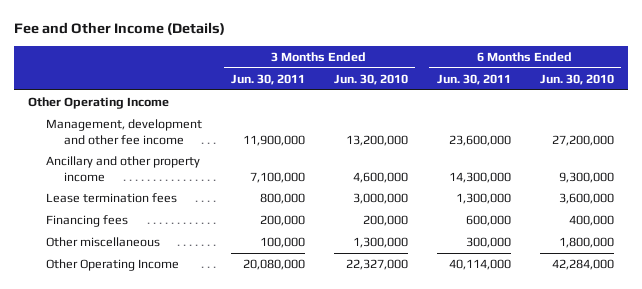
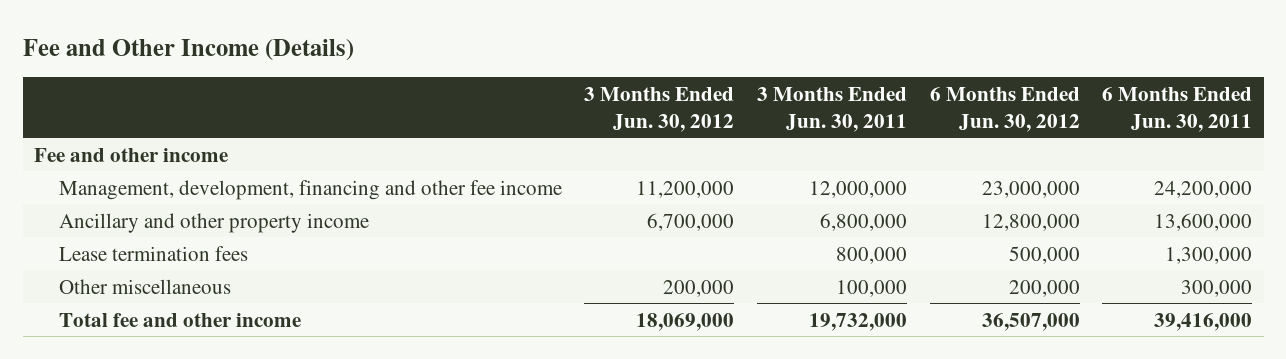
[333,73,408,85] Jun. 30, 2010 -> none
[539,73,614,85] Jun. 30, 2010 -> none
none -> [584,86,735,132] 3 Months Ended Jun. 30, 2012
none -> [929,86,1080,132] 6 Months Ended Jun. 30, 2012
[28,96,170,109] Other Operating Income -> [34,147,229,162] Fee and other income
[46,118,203,145] Management, development and other fee income -> [58,179,562,200] Management, development, financing and other fee income
[242,134,305,146] 11,900,000 -> [809,180,908,198] 12,000,000
[448,134,511,146] 23,600,000 -> [1154,180,1253,198] 24,200,000
[249,171,305,183] 7,100,000 -> [820,212,908,231] 6,800,000
[448,171,511,183] 14,300,000 -> [1154,212,1253,231] 13,600,000
[46,214,129,227] Financing fees -> none
[46,258,180,271] Other Operating Income -> [58,312,301,327] Total fee and other income
[242,258,305,270] 20,080,000 -> [809,312,908,331] 19,732,000
[448,258,511,270] 40,114,000 -> [1154,312,1253,331] 39,416,000

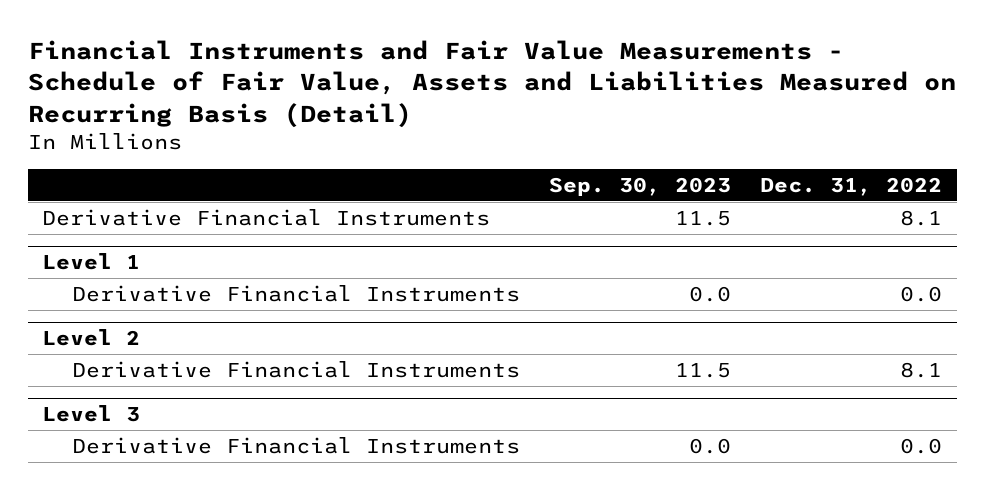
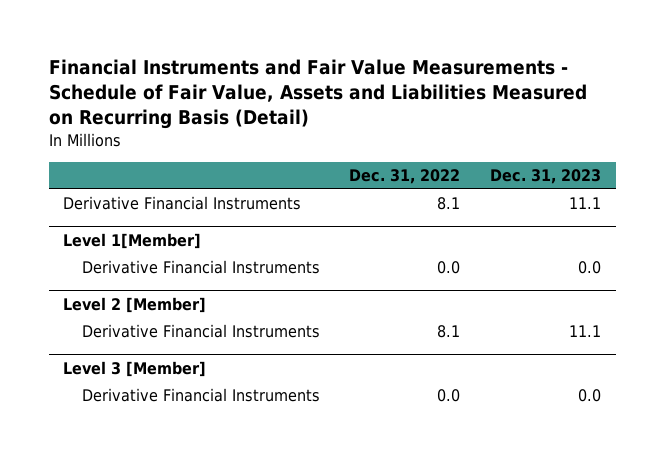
[549,176,732,196] Sep. 30, 2023 -> none
none -> [489,169,601,185] Dec. 31, 2023
[42,253,141,271] Level 1 -> [63,233,202,250] Level 1[Member]
[42,329,141,347] Level 2 -> [63,297,207,314] Level 2 [Member]
[42,405,141,423] Level 3 -> [63,361,207,378] Level 3 [Member]

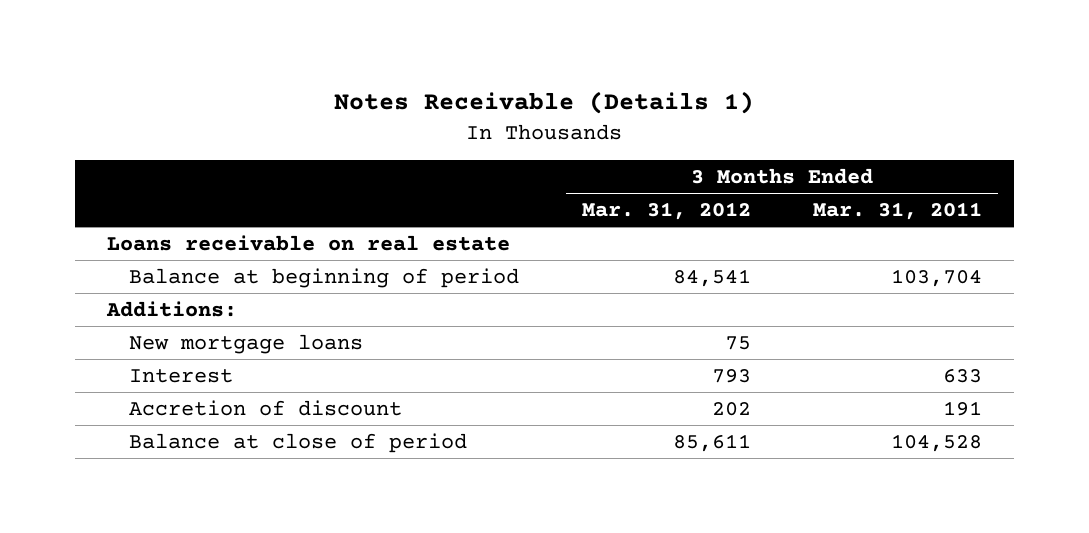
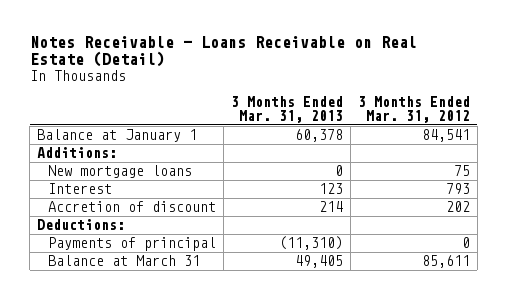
[334,91,755,115] Notes Receivable (Details 1) -> [29,35,417,68] Notes Receivable - Loans Receivable on Real Estate (Detail)
[813,201,983,220] Mar. 31, 2011 -> none
none -> [231,95,344,123] 3 Months Ended Mar. 31, 2013
[106,234,510,251] Loans receivable on real estate -> none
[128,267,519,288] Balance at beginning of period -> [37,129,198,143] Balance at January 1
none -> [37,219,126,231] Deductions:
none -> [48,237,217,252] Payments of principal
[128,432,467,453] Balance at close of period -> [48,255,201,267] Balance at March 31

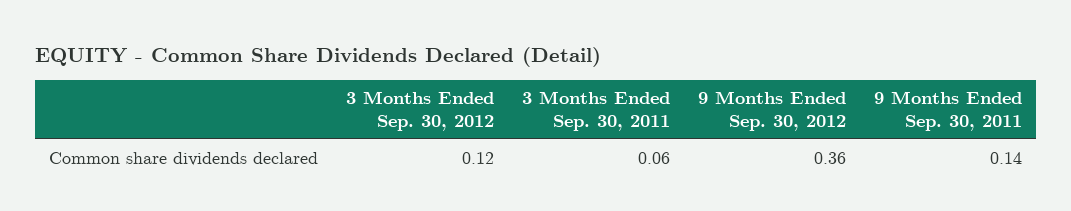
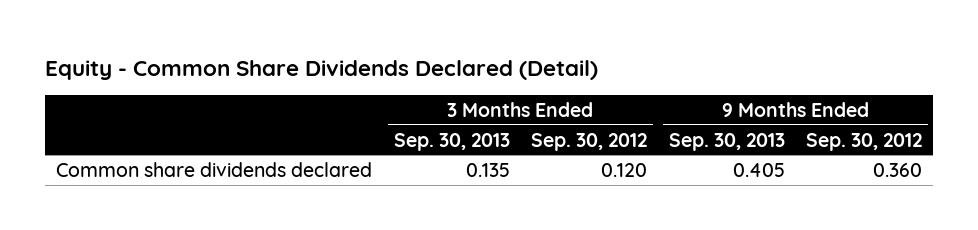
[35,47,602,68] EQUITY - Common Share Dividends Declared (Detail) -> [45,59,599,80] Equity - Common Share Dividends Declared (Detail)
[522,91,671,131] 3 Months Ended Sep. 30, 2011 -> none
[874,91,1023,131] 9 Months Ended Sep. 30, 2011 -> none
none -> [393,132,510,151] Sep. 30, 2013
none -> [668,132,785,151] Sep. 30, 2013
[462,152,495,165] 0.12 -> [601,162,648,177] 0.120
[814,152,847,165] 0.36 -> [873,162,923,177] 0.360

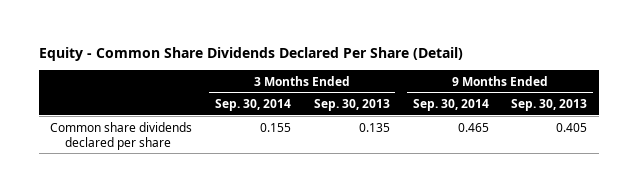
[45,59,599,80] Equity - Common Share Dividends Declared (Detail) -> [38,46,463,61] Equity - Common Share Dividends Declared Per Share (Detail)
[531,132,648,151] Sep. 30, 2012 -> none
[806,132,923,151] Sep. 30, 2012 -> none
none -> [214,99,291,112] Sep. 30, 2014
none -> [412,99,489,112] Sep. 30, 2014
[56,161,373,177] Common share dividends declared -> [50,121,193,150] Common share dividends declared per share

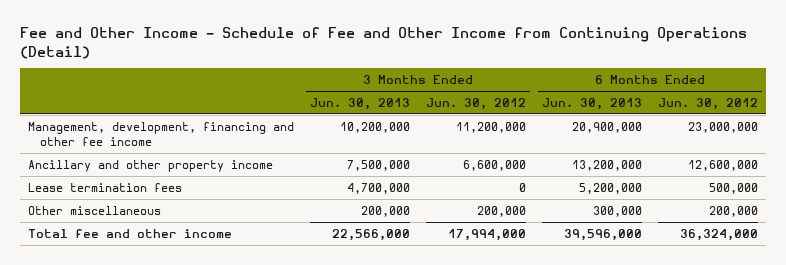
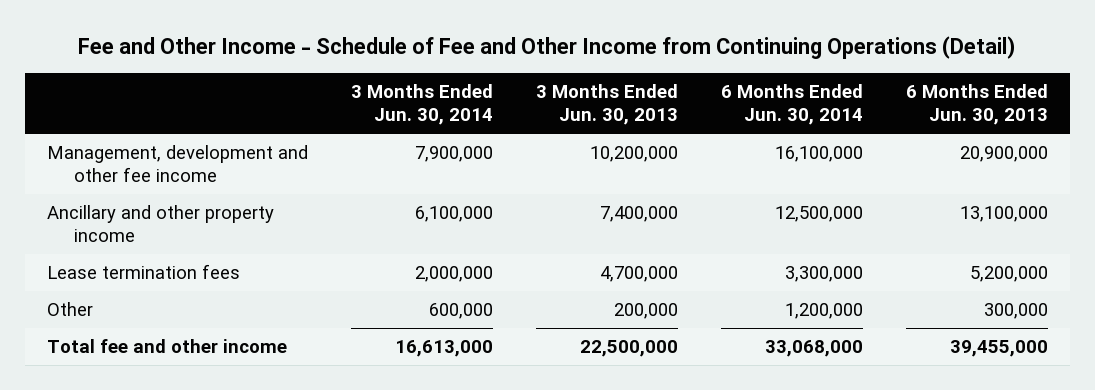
[426,97,527,110] Jun. 30, 2012 -> none
[657,97,758,110] Jun. 30, 2012 -> none
none -> [350,84,493,126] 3 Months Ended Jun. 30, 2014
none -> [720,84,863,126] 6 Months Ended Jun. 30, 2014
[28,121,295,146] Management, development, financing and other fee income -> [46,145,308,183] Management, development and other fee income
[347,159,411,171] 7,500,000 -> [599,206,678,223] 7,400,000
[571,159,642,171] 13,200,000 -> [959,206,1048,223] 13,100,000
[28,205,162,215] Other miscellaneous -> [46,302,93,317] Other
[332,228,411,241] 22,566,000 -> [579,340,678,358] 22,500,000
[563,228,642,241] 39,596,000 -> [949,340,1048,358] 39,455,000

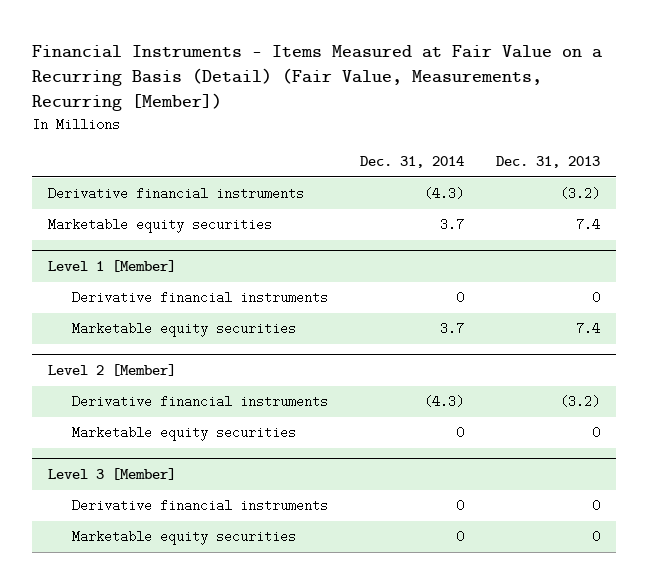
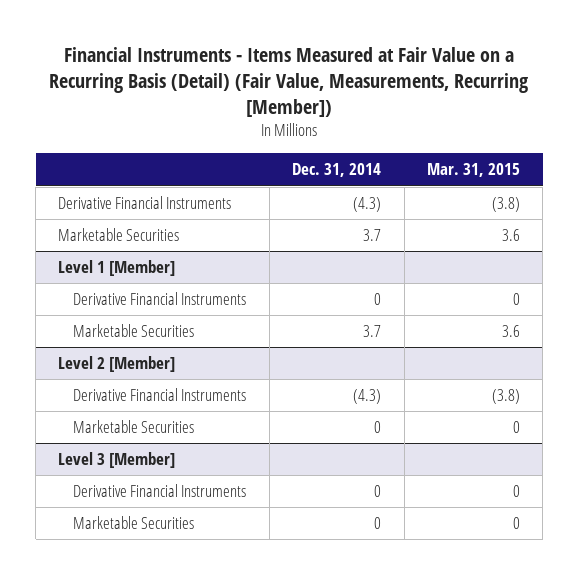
[495,156,600,169] Dec. 31, 2013 -> none
none -> [427,163,521,178] Mar. 31, 2015
[47,187,304,201] Derivative financial instruments -> [58,196,232,210] Derivative Financial Instruments
[47,218,272,234] Marketable equity securities -> [58,228,180,242] Marketable Securities
[72,291,329,305] Derivative financial instruments -> [73,292,247,306] Derivative Financial Instruments
[72,322,297,338] Marketable equity securities -> [73,324,195,338] Marketable Securities
[72,395,329,409] Derivative financial instruments -> [73,388,247,402] Derivative Financial Instruments
[72,426,297,442] Marketable equity securities -> [73,420,195,434] Marketable Securities
[72,499,329,513] Derivative financial instruments -> [73,484,247,498] Derivative Financial Instruments
[72,530,297,546] Marketable equity securities -> [73,516,195,530] Marketable Securities

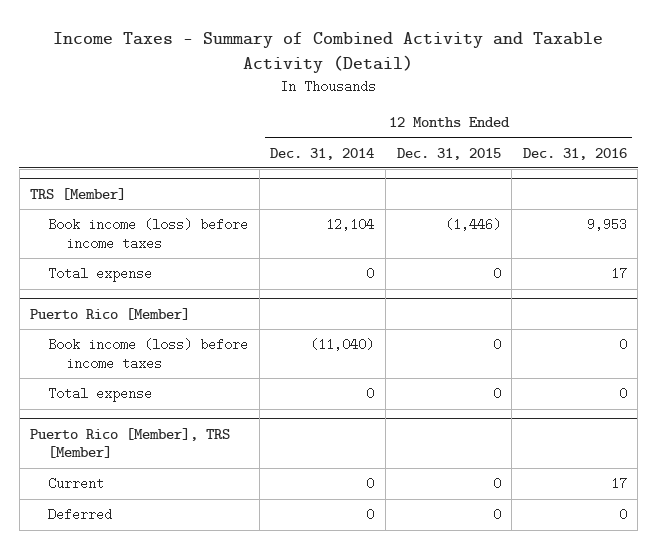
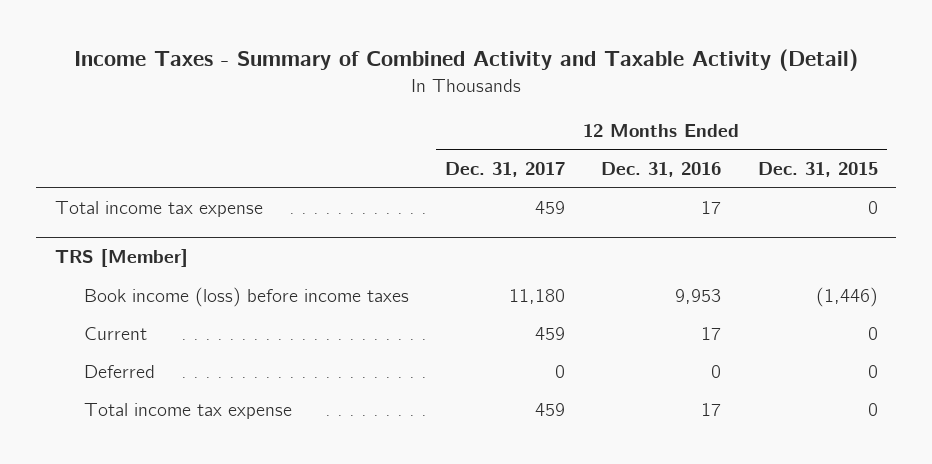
[270,147,375,160] Dec. 31, 2014 -> none
none -> [445,161,566,177] Dec. 31, 2017
none -> [54,200,263,217] Total income tax expense
[48,267,153,283] Total expense -> none
[30,307,191,320] Puerto Rico [Member] -> none
[48,338,249,370] Book income (loss) before income taxes -> none
[48,387,153,403] Total expense -> none
[30,427,231,459] Puerto Rico [Member], TRS [Member] -> none
none -> [83,402,292,419] Total income tax expense

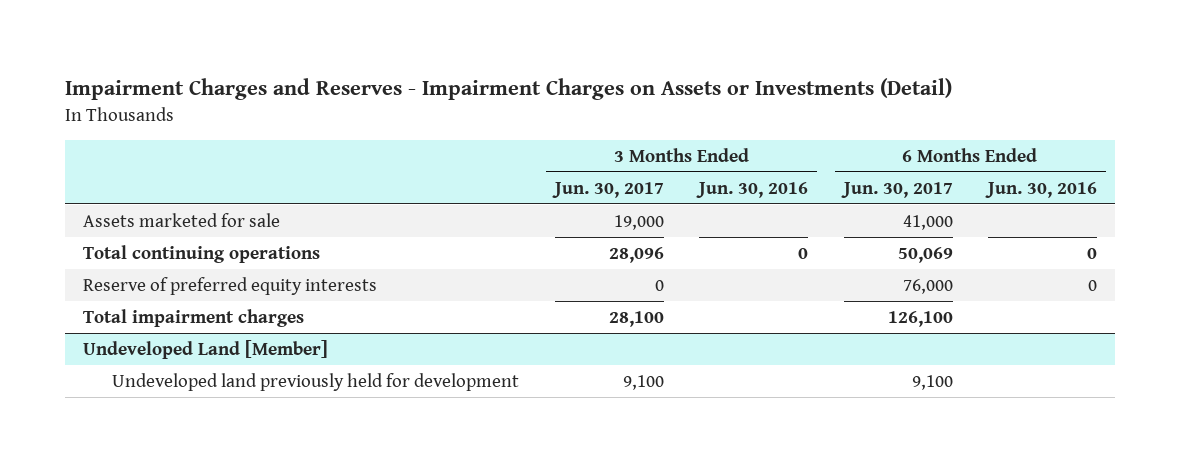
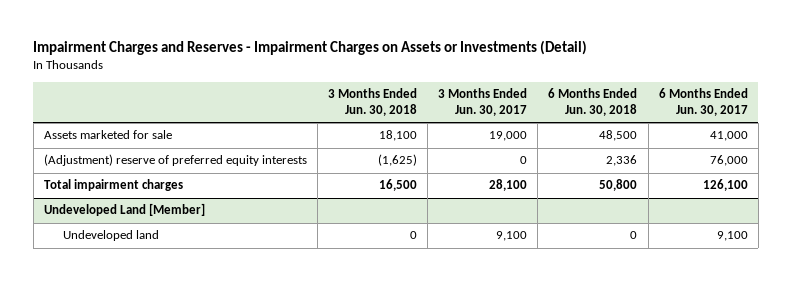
[696,181,809,198] Jun. 30, 2016 -> none
[985,181,1098,198] Jun. 30, 2016 -> none
none -> [327,87,417,116] 3 Months Ended Jun. 30, 2018
none -> [548,87,638,116] 6 Months Ended Jun. 30, 2018
[82,244,320,263] Total continuing operations -> none
[82,276,377,295] Reserve of preferred equity interests -> [43,154,307,167] (Adjustment) reserve of preferred equity interests
[112,372,520,391] Undeveloped land previously held for development -> [63,230,160,242] Undeveloped land

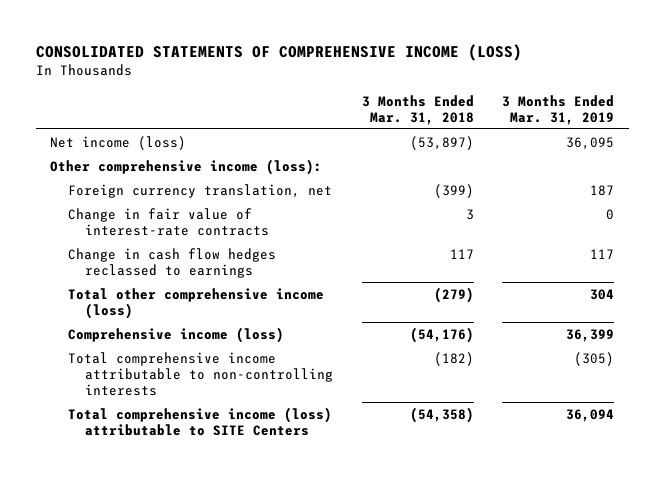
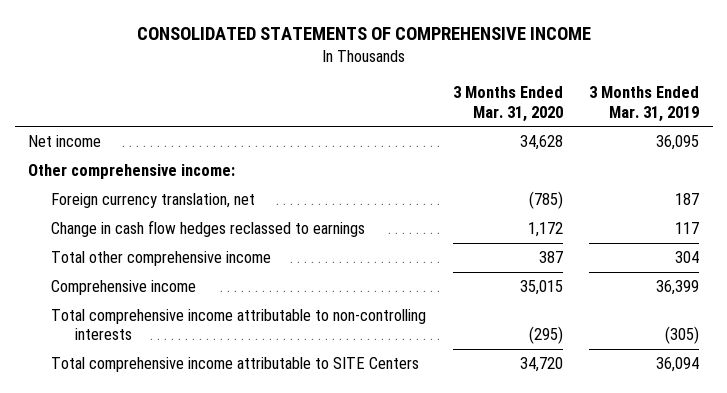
[35,43,522,61] CONSOLIDATED STATEMENTS OF COMPREHENSIVE INCOME (LOSS) -> [136,26,591,40] CONSOLIDATED STATEMENTS OF COMPREHENSIVE INCOME
[361,94,474,125] 3 Months Ended Mar. 31, 2018 -> none
none -> [452,86,563,122] 3 Months Ended Mar. 31, 2020
[49,135,186,150] Net income (loss) -> [27,135,101,148] Net income
[49,158,322,175] Other comprehensive income (loss): -> [27,164,235,180] Other comprehensive income:
[67,207,270,236] Change in fair value of interest-rate contracts -> none
[67,287,324,319] Total other comprehensive income (loss) -> [51,251,272,267] Total other comprehensive income
[67,326,284,343] Comprehensive income (loss) -> [51,280,197,296] Comprehensive income
[67,406,332,436] Total comprehensive income (loss) attributable to SITE Centers -> [51,357,420,373] Total comprehensive income attributable to SITE Centers

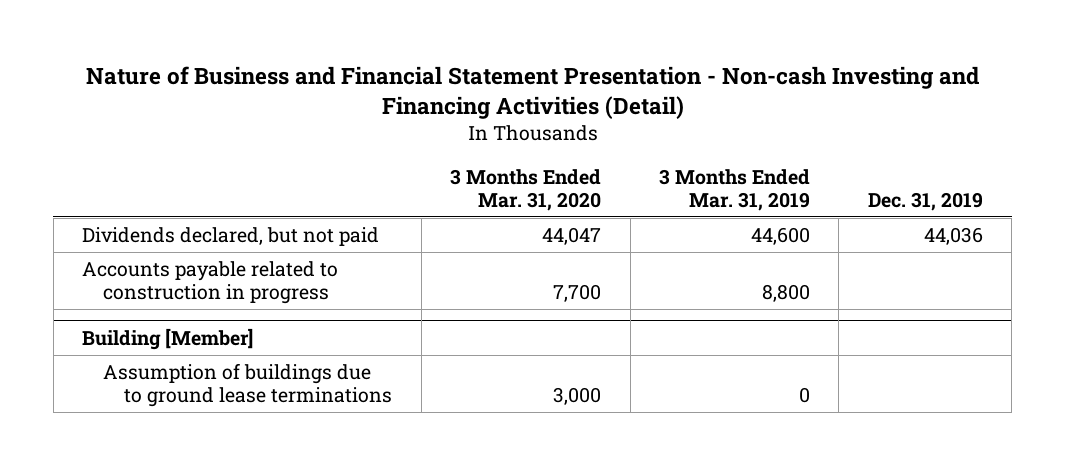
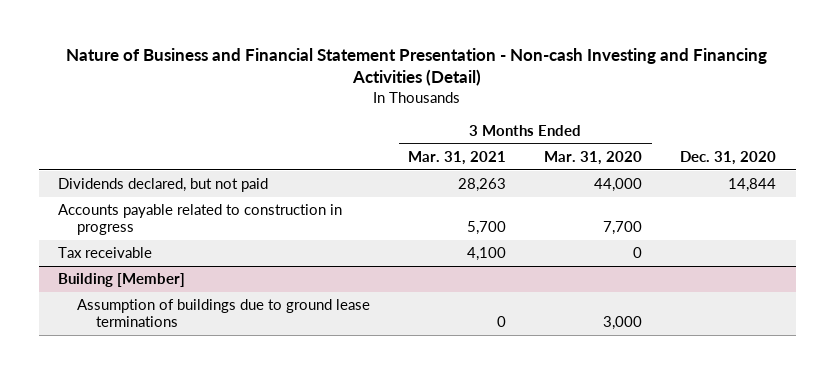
[658,168,810,212] 3 Months Ended Mar. 31, 2019 -> none
[867,192,983,212] Dec. 31, 2019 -> none
none -> [408,150,507,165] Mar. 31, 2021
none -> [680,150,777,165] Dec. 31, 2020
[542,227,602,246] 44,047 -> [594,178,643,193] 44,000
none -> [57,247,152,259] Tax receivable

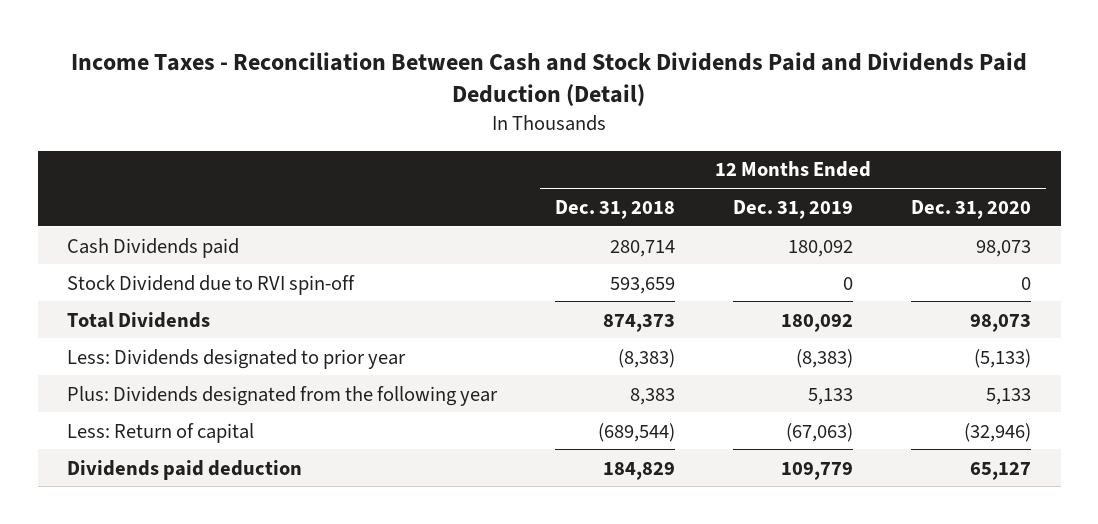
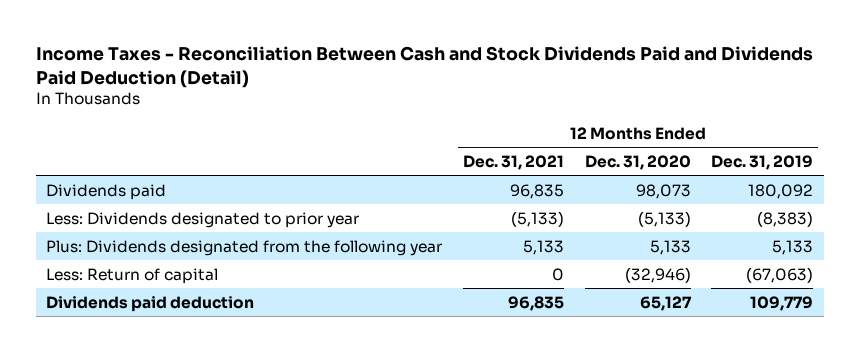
[554,199,675,219] Dec. 31, 2018 -> none
none -> [463,155,565,171] Dec. 31, 2021
[66,274,355,295] Stock Dividend due to RVI spin-off -> none
[66,311,210,328] Total Dividends -> none
[66,237,239,258] Cash Dividends paid -> [46,183,167,200] Dividends paid

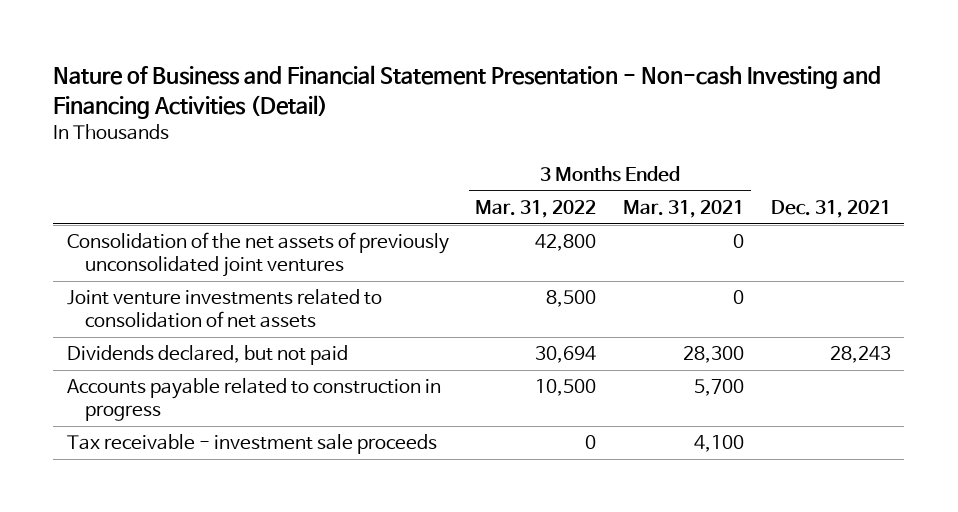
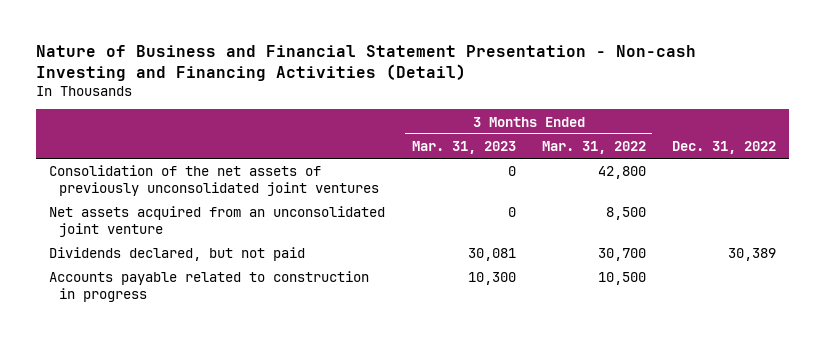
[623,200,745,219] Mar. 31, 2021 -> none
[771,200,892,219] Dec. 31, 2021 -> none
none -> [411,141,516,155] Mar. 31, 2023
none -> [671,141,776,155] Dec. 31, 2022
[66,289,382,329] Joint venture investments related to consolidation of net assets -> none
none -> [49,206,386,237] Net assets acquired from an unconsolidated joint venture
[535,346,597,364] 30,694 -> [597,248,646,262] 30,700
[66,434,437,455] Tax receivable - investment sale proceeds -> none

